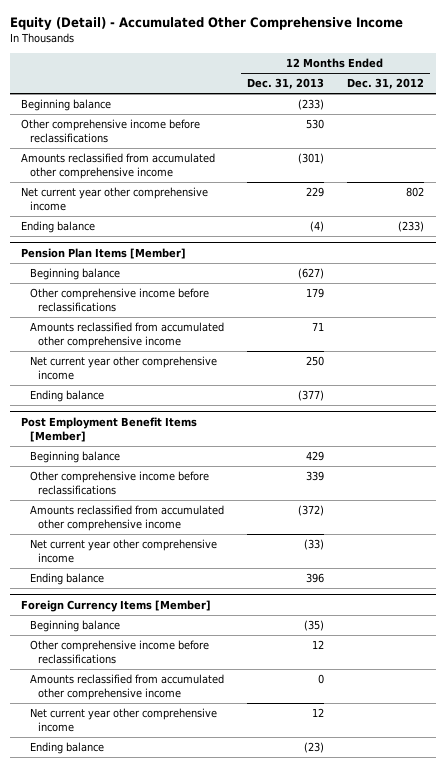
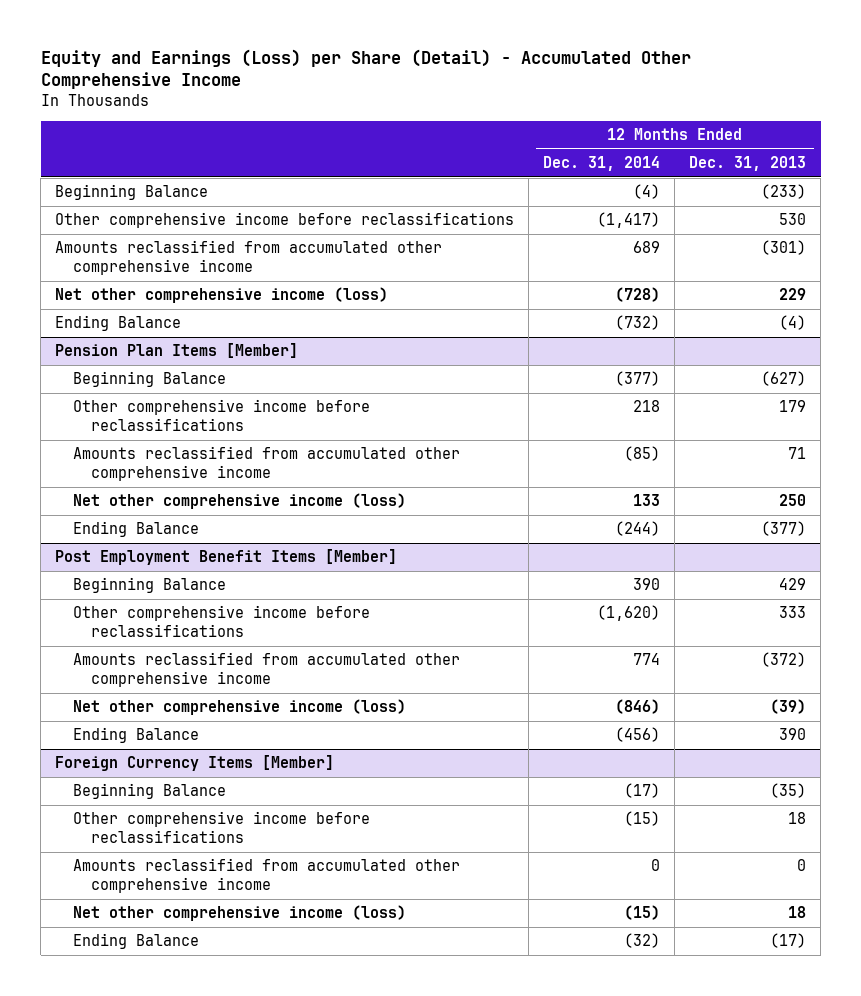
[9,16,403,30] Equity (Detail) - Accumulated Other Comprehensive Income -> [40,48,691,90] Equity and Earnings (Loss) per Share (Detail) - Accumulated Other Comprehensive Income
[347,78,425,90] Dec. 31, 2012 -> none
none -> [543,156,661,172] Dec. 31, 2014
[21,99,112,112] Beginning balance -> [55,184,209,201] Beginning Balance
[21,187,209,212] Net current year other comprehensive income -> [55,287,389,304] Net other comprehensive income (loss)
[21,221,96,234] Ending balance -> [55,315,182,332] Ending Balance
[29,268,120,281] Beginning balance -> [73,371,227,388] Beginning Balance
[29,356,217,381] Net current year other comprehensive income -> [73,493,407,510] Net other comprehensive income (loss)
[29,390,104,403] Ending balance -> [73,521,200,538] Ending Balance
[29,451,120,464] Beginning balance -> [73,577,227,594] Beginning Balance
[305,471,324,482] 339 -> [779,606,807,619] 333
[29,539,217,564] Net current year other comprehensive income -> [73,699,407,716] Net other comprehensive income (loss)
[303,539,324,551] (33) -> [770,699,807,715] (39)
[29,573,104,586] Ending balance -> [73,727,200,744] Ending Balance
[305,573,324,584] 396 -> [779,728,807,741] 390
[29,620,120,633] Beginning balance -> [73,783,227,800] Beginning Balance
[311,640,324,650] 12 -> [788,812,807,825] 18
[29,708,217,733] Net current year other comprehensive income -> [73,905,407,922] Net other comprehensive income (loss)
[311,708,324,718] 12 -> [788,906,807,919] 18
[29,742,104,755] Ending balance -> [73,933,200,950] Ending Balance
[303,742,324,754] (23) -> [770,933,807,949] (17)

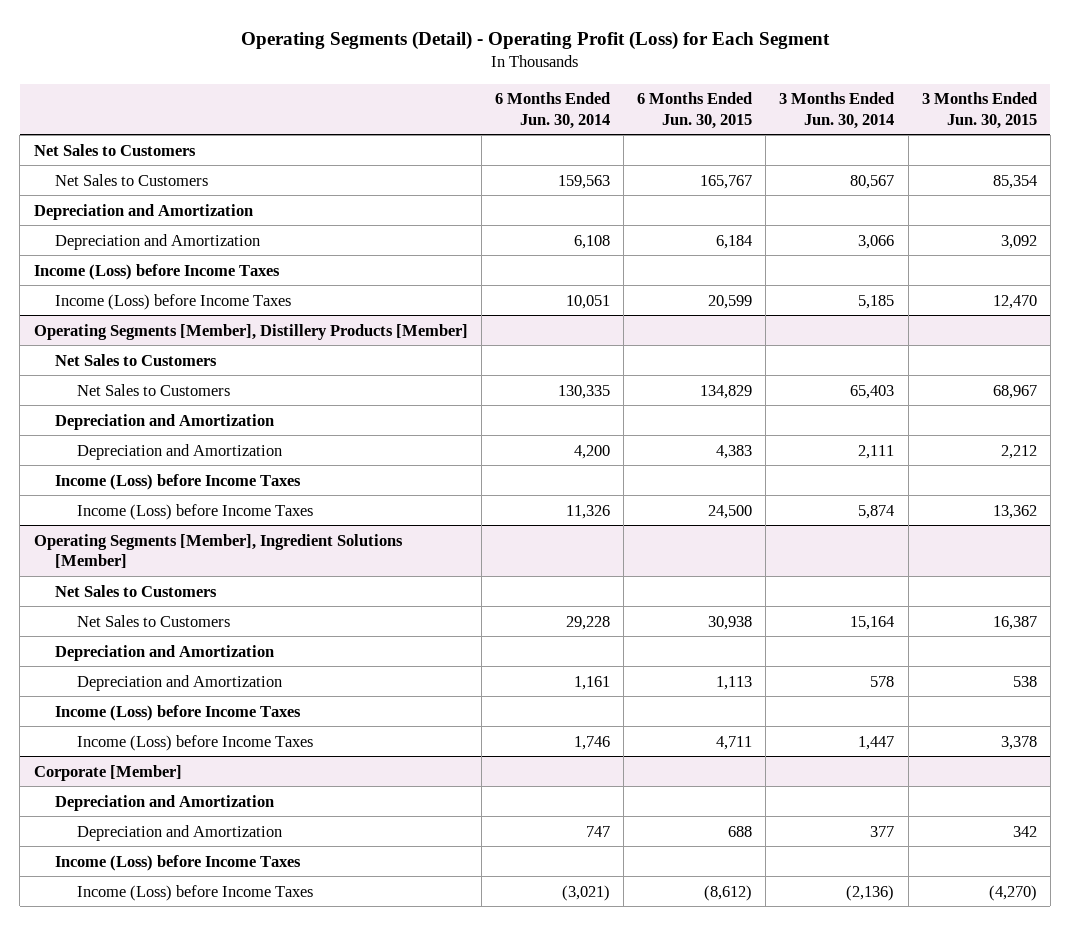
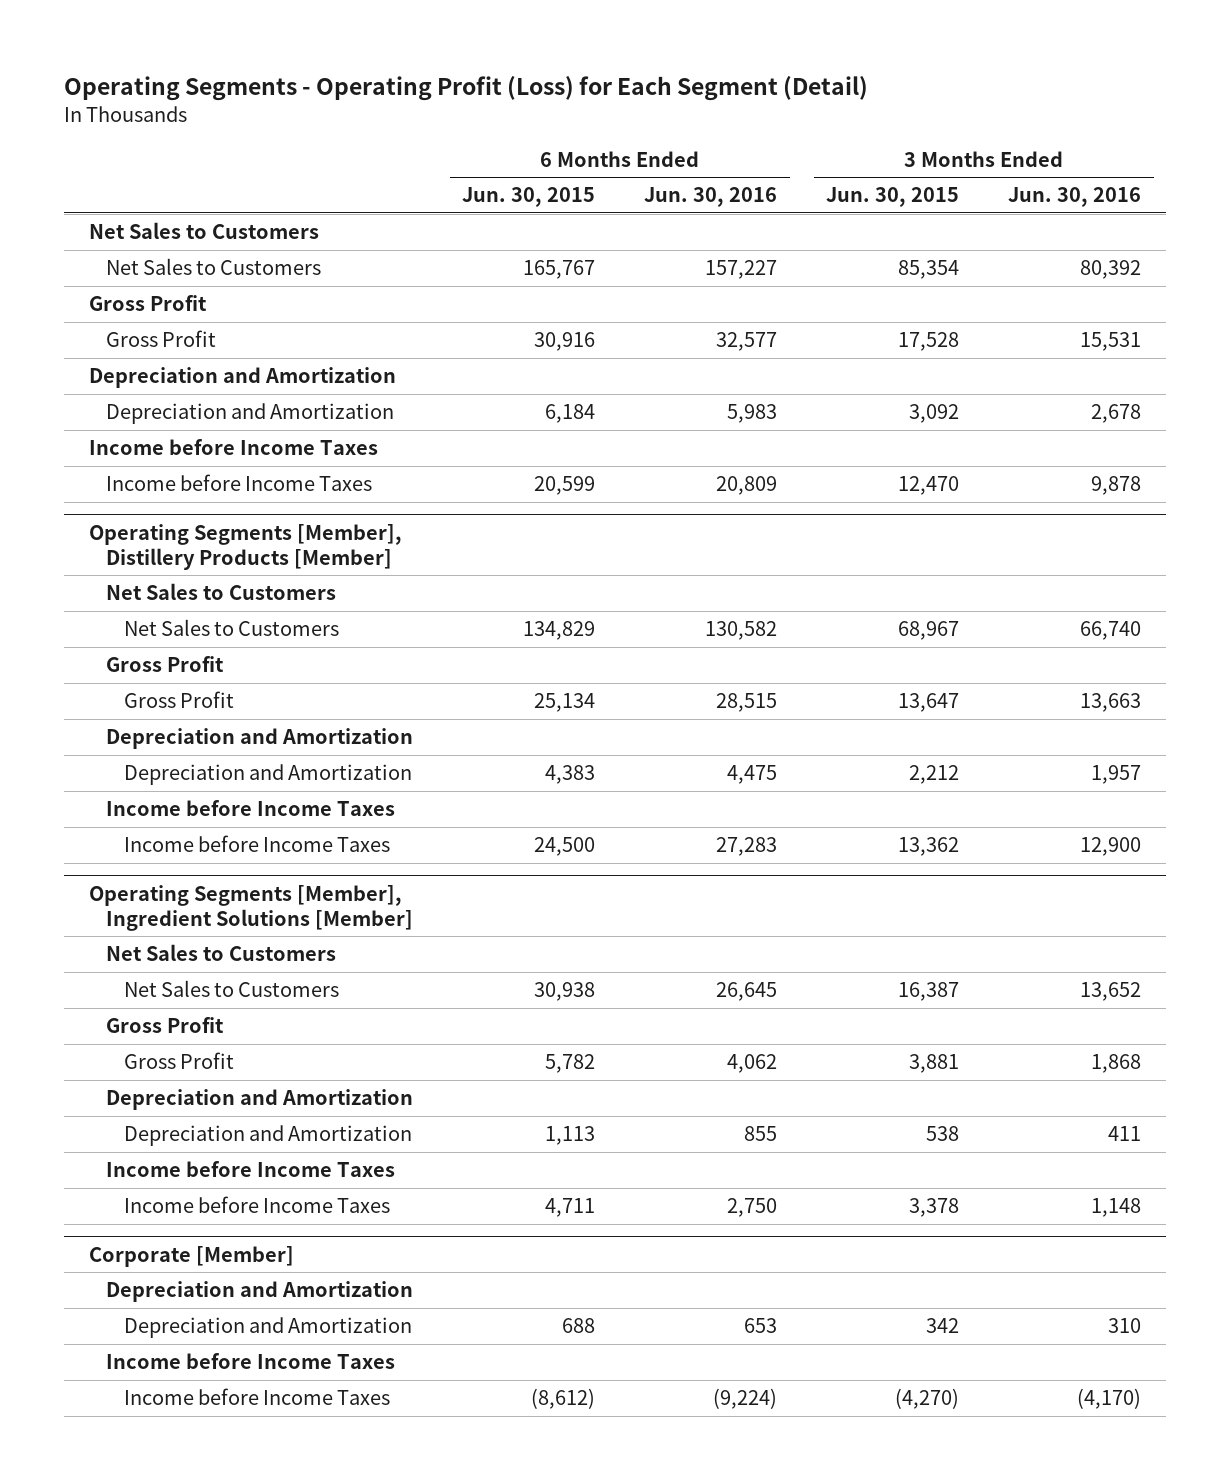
[241,31,831,51] Operating Segments (Detail) - Operating Profit (Loss) for Each Segment -> [64,76,869,102] Operating Segments - Operating Profit (Loss) for Each Segment (Detail)
[494,92,610,129] 6 Months Ended Jun. 30, 2014 -> none
[779,92,895,129] 3 Months Ended Jun. 30, 2014 -> none
none -> [644,187,778,208] Jun. 30, 2016
none -> [1008,187,1142,208] Jun. 30, 2016
none -> [88,295,207,312] Gross Profit
none -> [106,330,217,348] Gross Profit
[33,263,280,280] Income (Loss) before Income Taxes -> [88,439,378,456] Income before Income Taxes
[55,293,292,310] Income (Loss) before Income Taxes -> [106,474,373,492] Income before Income Taxes
none -> [106,656,225,673] Gross Profit
none -> [123,691,234,709] Gross Profit
[55,473,302,490] Income (Loss) before Income Taxes -> [106,800,396,817] Income before Income Taxes
[76,503,313,520] Income (Loss) before Income Taxes -> [123,835,390,853] Income before Income Taxes
none -> [106,1017,225,1034] Gross Profit
none -> [123,1052,234,1070] Gross Profit
[55,704,302,721] Income (Loss) before Income Taxes -> [106,1161,396,1178] Income before Income Taxes
[76,734,313,751] Income (Loss) before Income Taxes -> [123,1196,390,1214] Income before Income Taxes
[55,854,302,871] Income (Loss) before Income Taxes -> [106,1353,396,1370] Income before Income Taxes
[76,884,313,901] Income (Loss) before Income Taxes -> [123,1388,390,1406] Income before Income Taxes

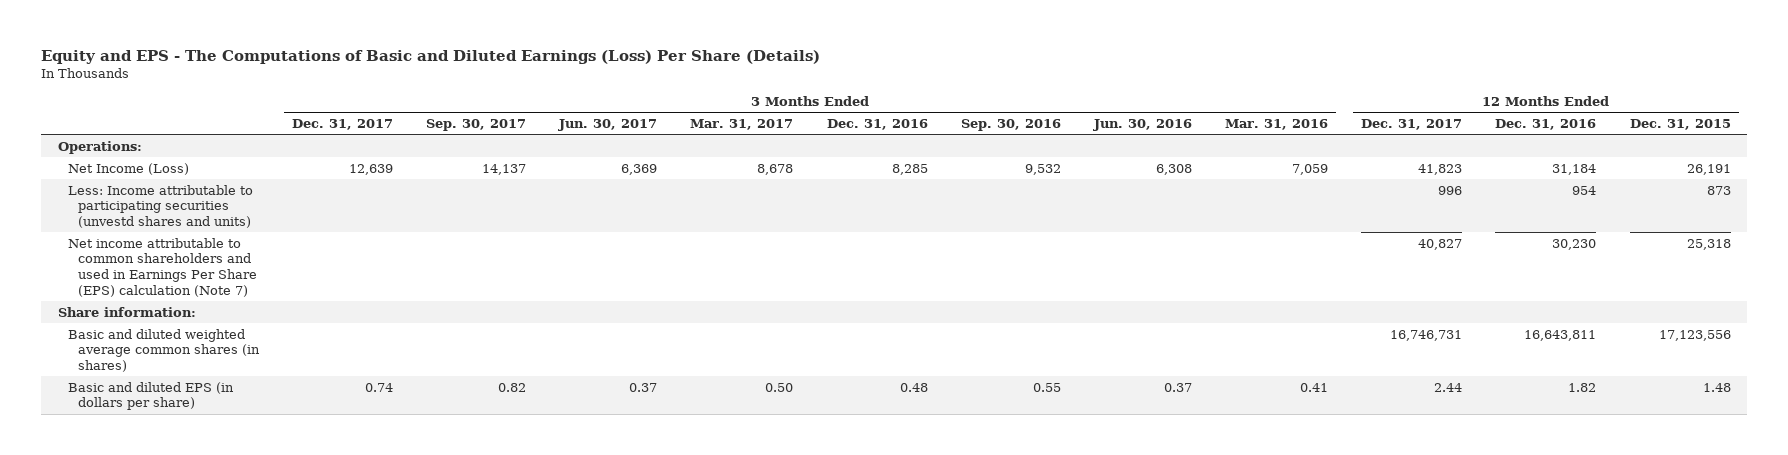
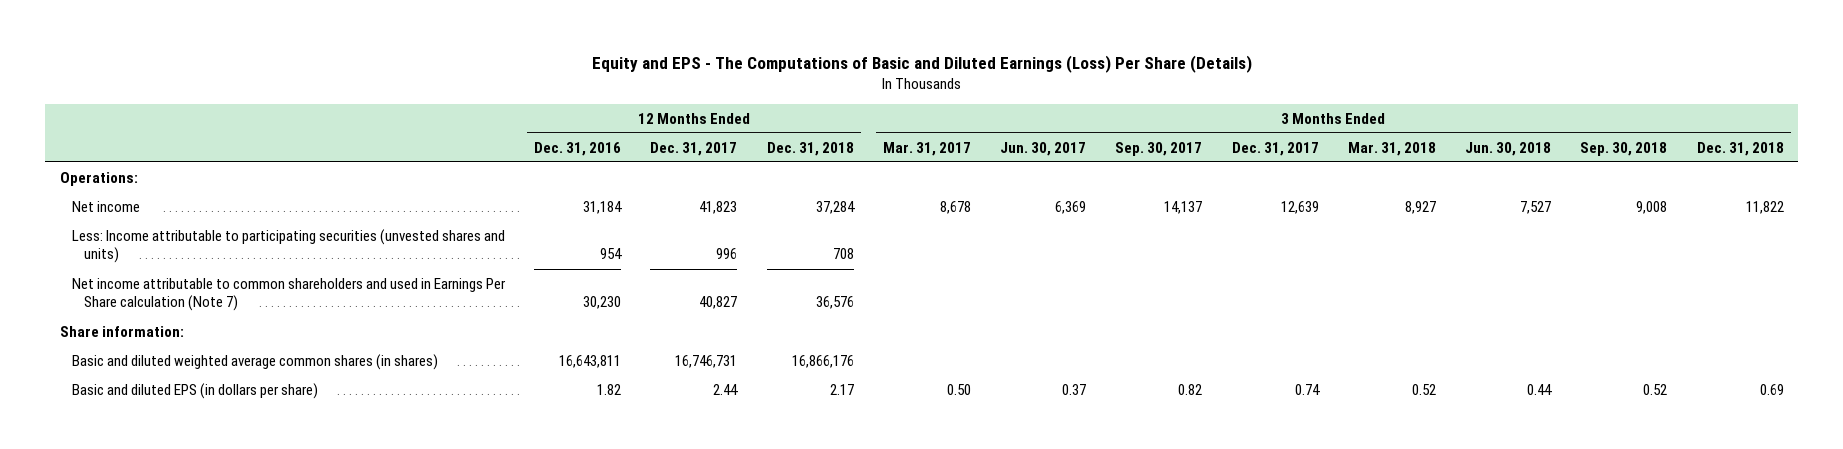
[826,118,928,130] Dec. 31, 2016 -> none
[960,118,1061,131] Sep. 30, 2016 -> none
[1092,118,1192,131] Jun. 30, 2016 -> none
[1225,118,1329,130] Mar. 31, 2016 -> none
[1629,118,1731,130] Dec. 31, 2015 -> none
none -> [766,141,854,156] Dec. 31, 2018
none -> [1347,141,1436,156] Mar. 31, 2018
none -> [1465,141,1552,156] Jun. 30, 2018
none -> [1580,141,1668,156] Sep. 30, 2018
none -> [1696,141,1784,156] Dec. 31, 2018
[67,162,189,175] Net Income (Loss) -> [72,200,141,212] Net income
[67,184,253,229] Less: Income attributable to participating securities (unvestd shares and units) -> [72,228,506,264] Less: Income attributable to participating securities (unvested shares and units)
[67,237,257,297] Net income attributable to common shareholders and used in Earnings Per Share (EPS) calculation (Note 7) -> [72,277,507,312] Net income attributable to common shareholders and used in Earnings Per Share calculation (Note 7)

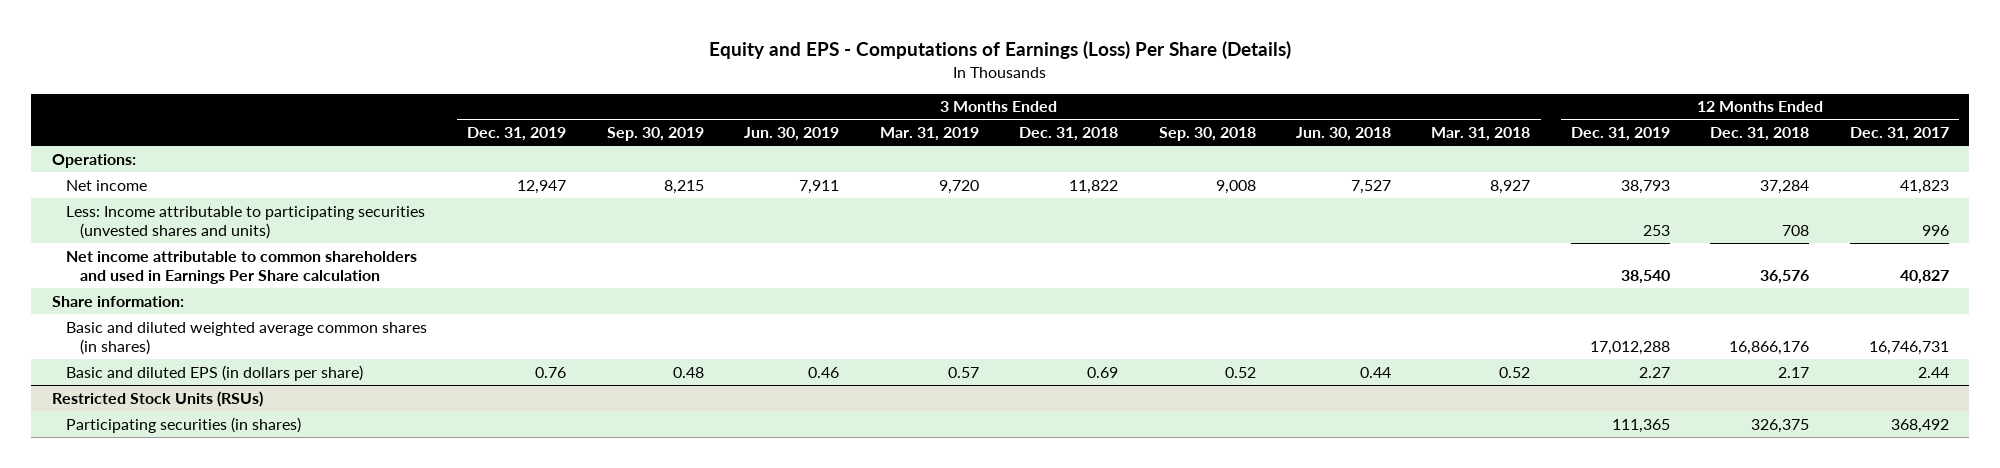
[591,54,1252,73] Equity and EPS - The Computations of Basic and Diluted Earnings (Loss) Per Share (Details) -> [709,41,1292,60] Equity and EPS - Computations of Earnings (Loss) Per Share (Details)
[534,141,622,156] Dec. 31, 2016 -> none
[882,141,971,156] Mar. 31, 2017 -> none
[1000,141,1087,156] Jun. 30, 2017 -> none
[1115,141,1203,156] Sep. 30, 2017 -> none
[1231,141,1319,156] Dec. 31, 2017 -> none
none -> [467,126,567,141] Dec. 31, 2019
none -> [606,126,704,141] Sep. 30, 2019
none -> [744,126,840,141] Jun. 30, 2019
none -> [879,126,979,141] Mar. 31, 2019
none -> [1570,126,1670,141] Dec. 31, 2019
[72,277,507,312] Net income attributable to common shareholders and used in Earnings Per Share calculation (Note 7) -> [65,250,417,284] Net income attributable to common shareholders and used in Earnings Per Share calculation
none -> [51,390,263,407] Restricted Stock Units (RSUs)
none -> [65,416,301,433] Participating securities (in shares)

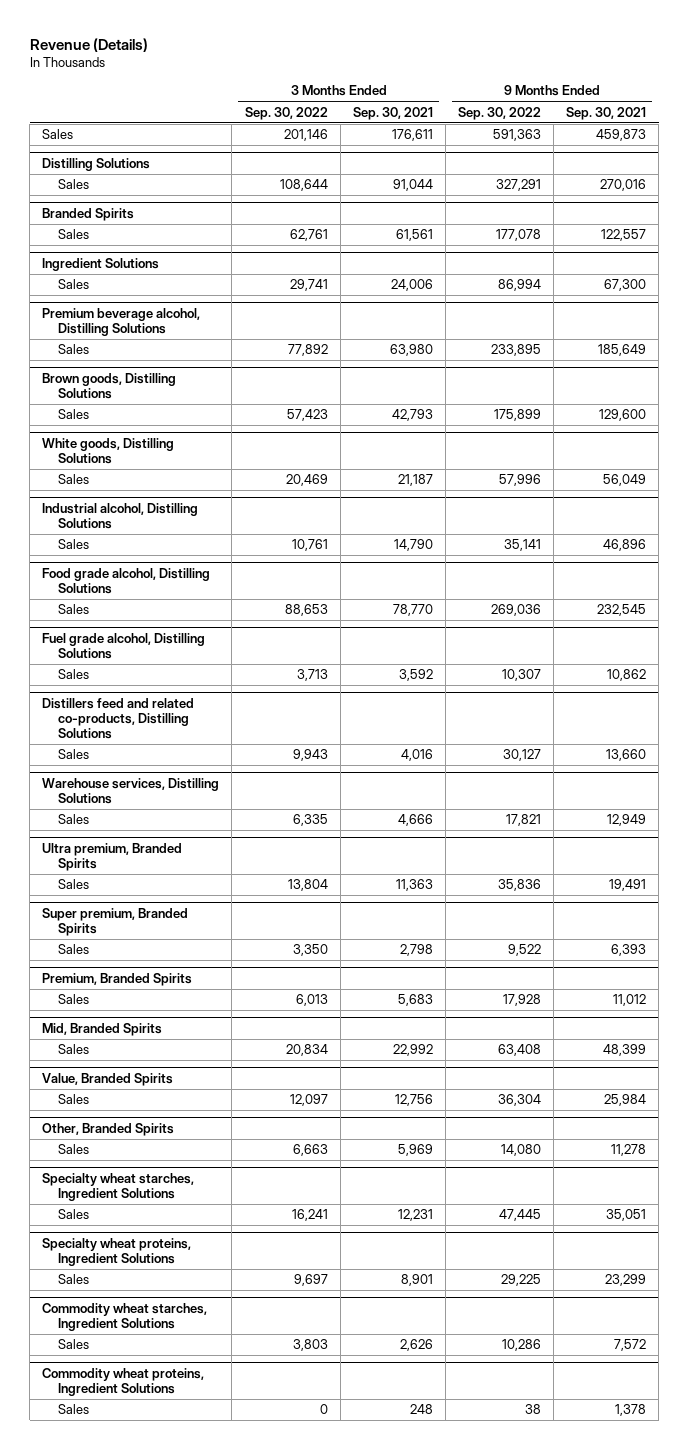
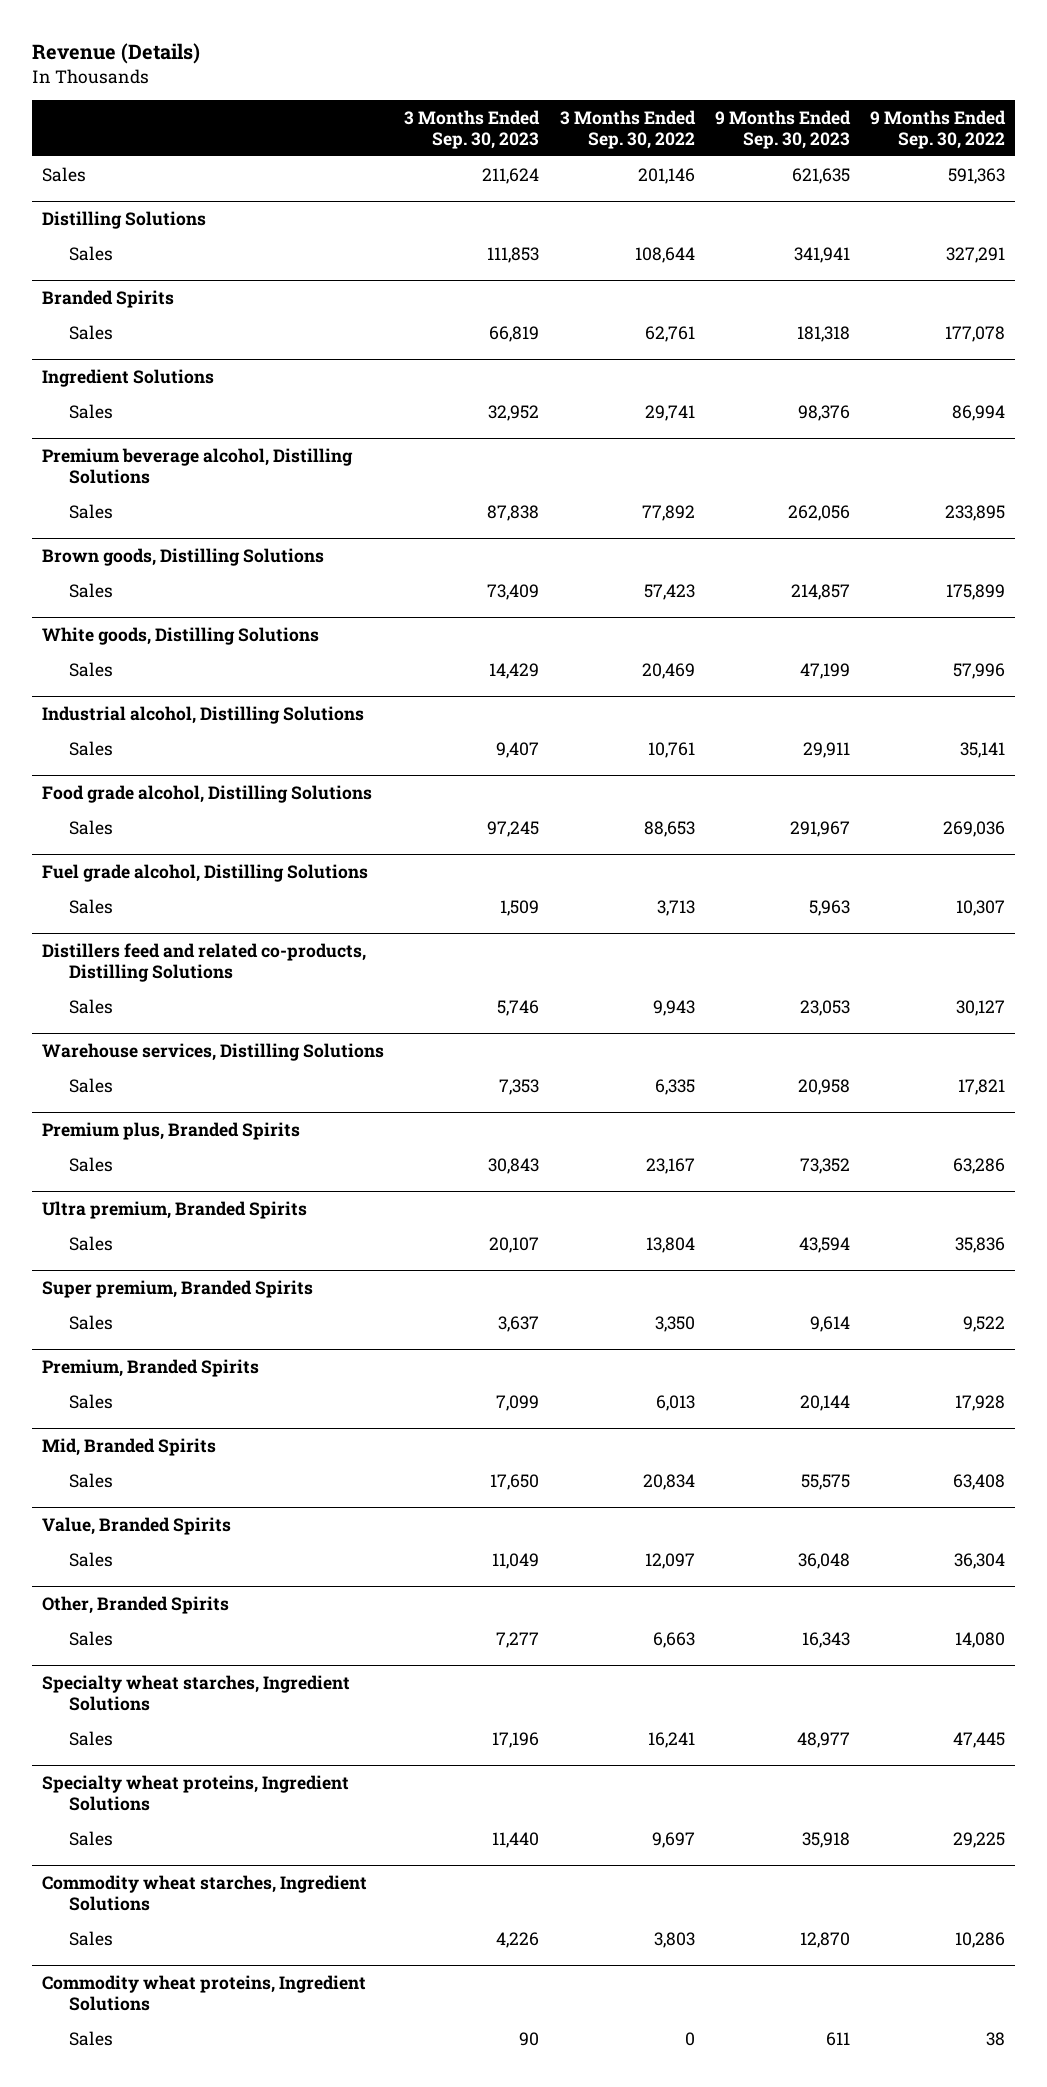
[352,106,433,120] Sep. 30, 2021 -> none
[565,106,646,120] Sep. 30, 2021 -> none
none -> [404,109,541,150] 3 Months Ended Sep. 30, 2023
none -> [714,109,851,150] 9 Months Ended Sep. 30, 2023
none -> [41,1122,300,1141] Premium plus, Branded Spirits
none -> [69,1156,114,1172] Sales

